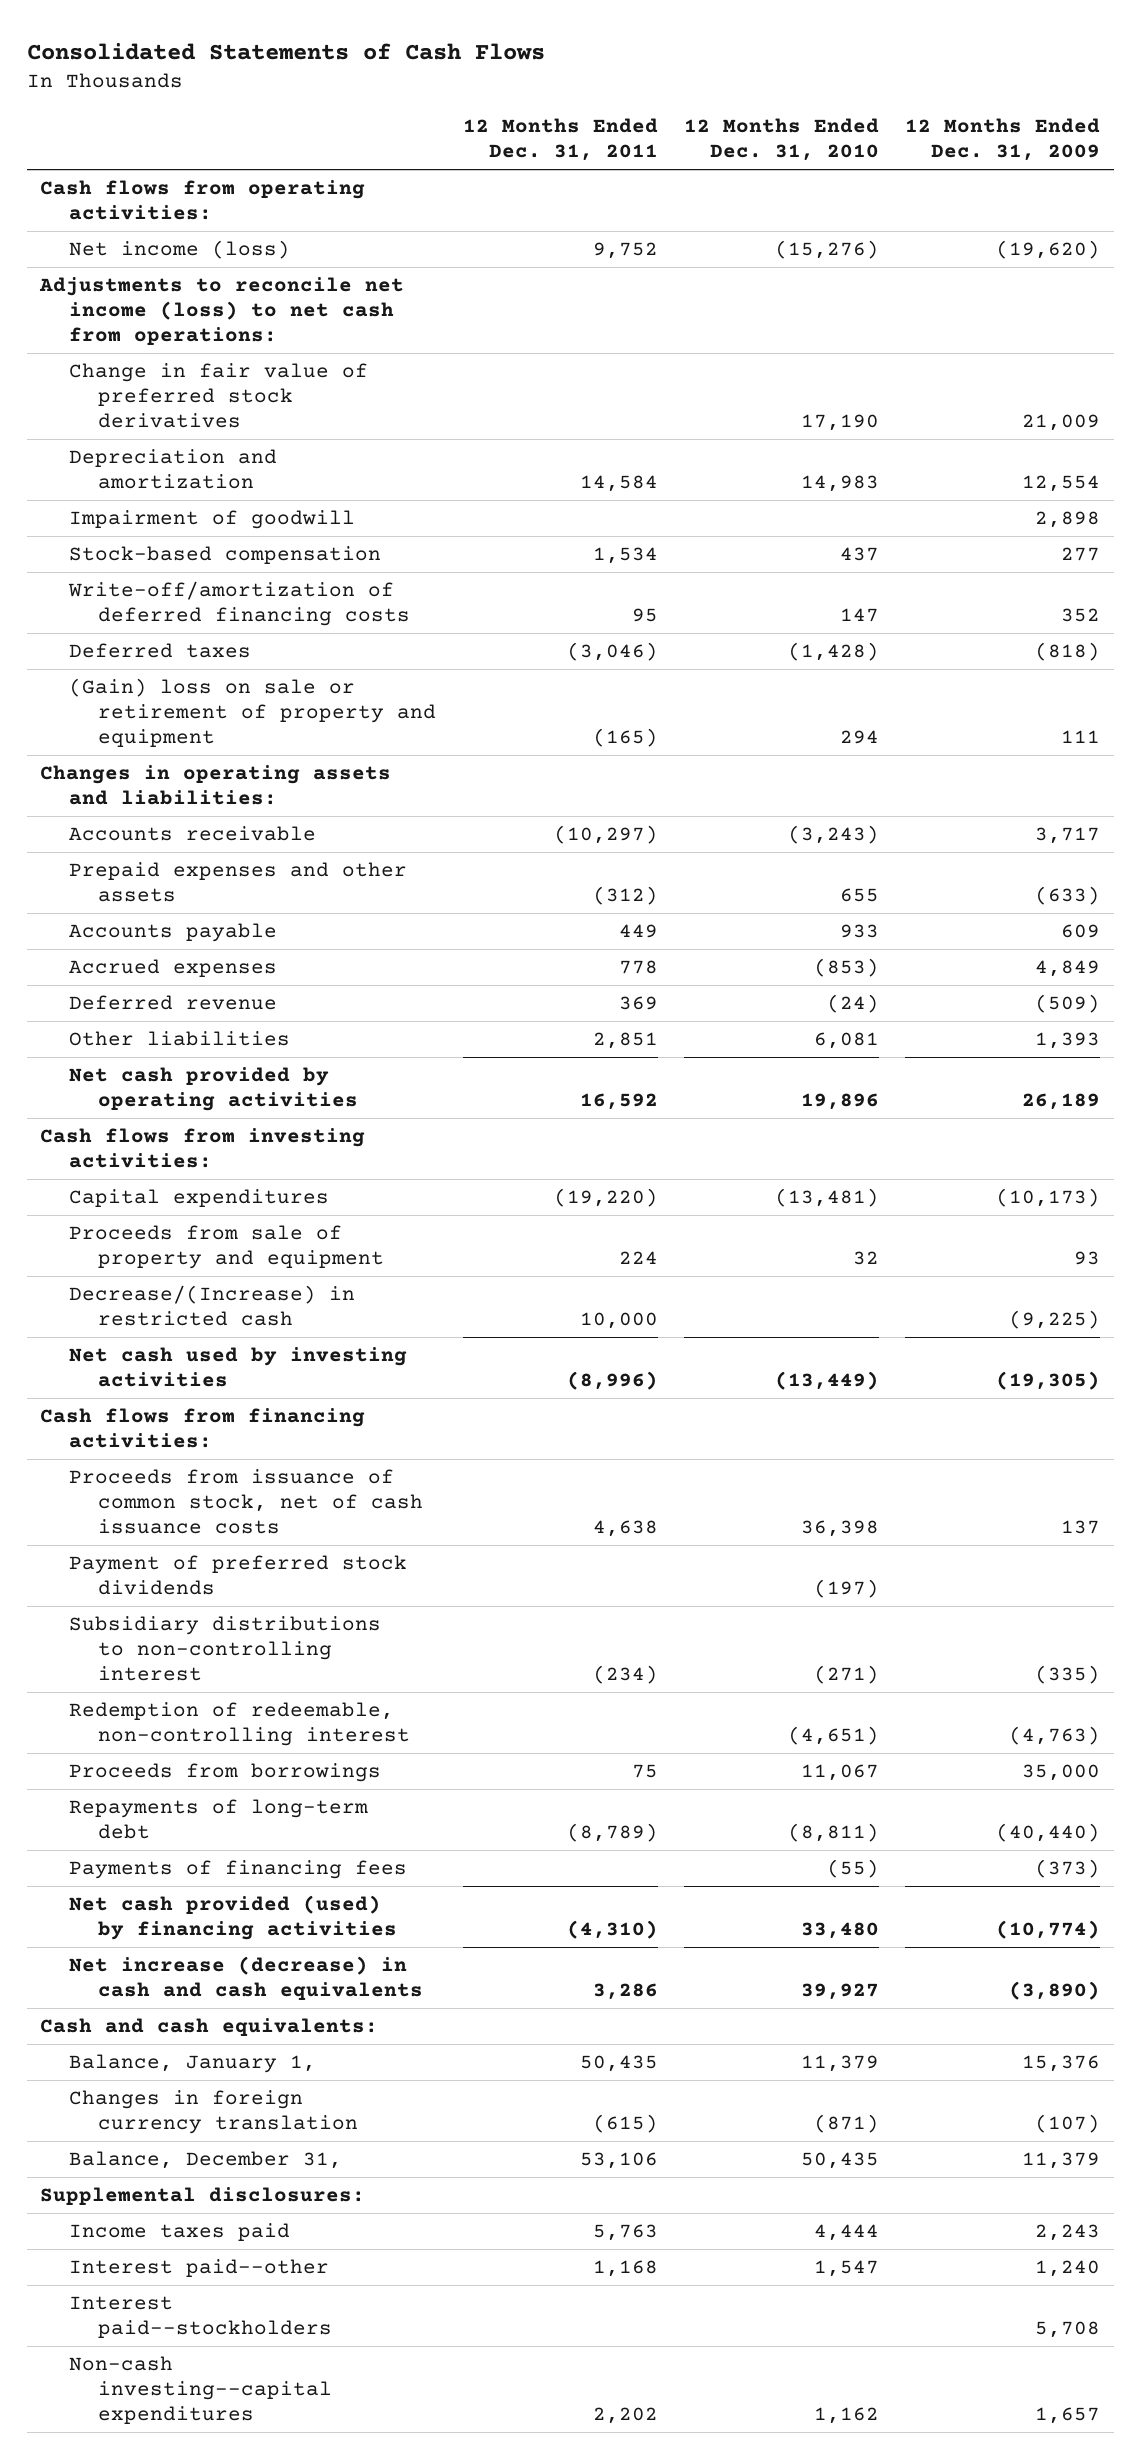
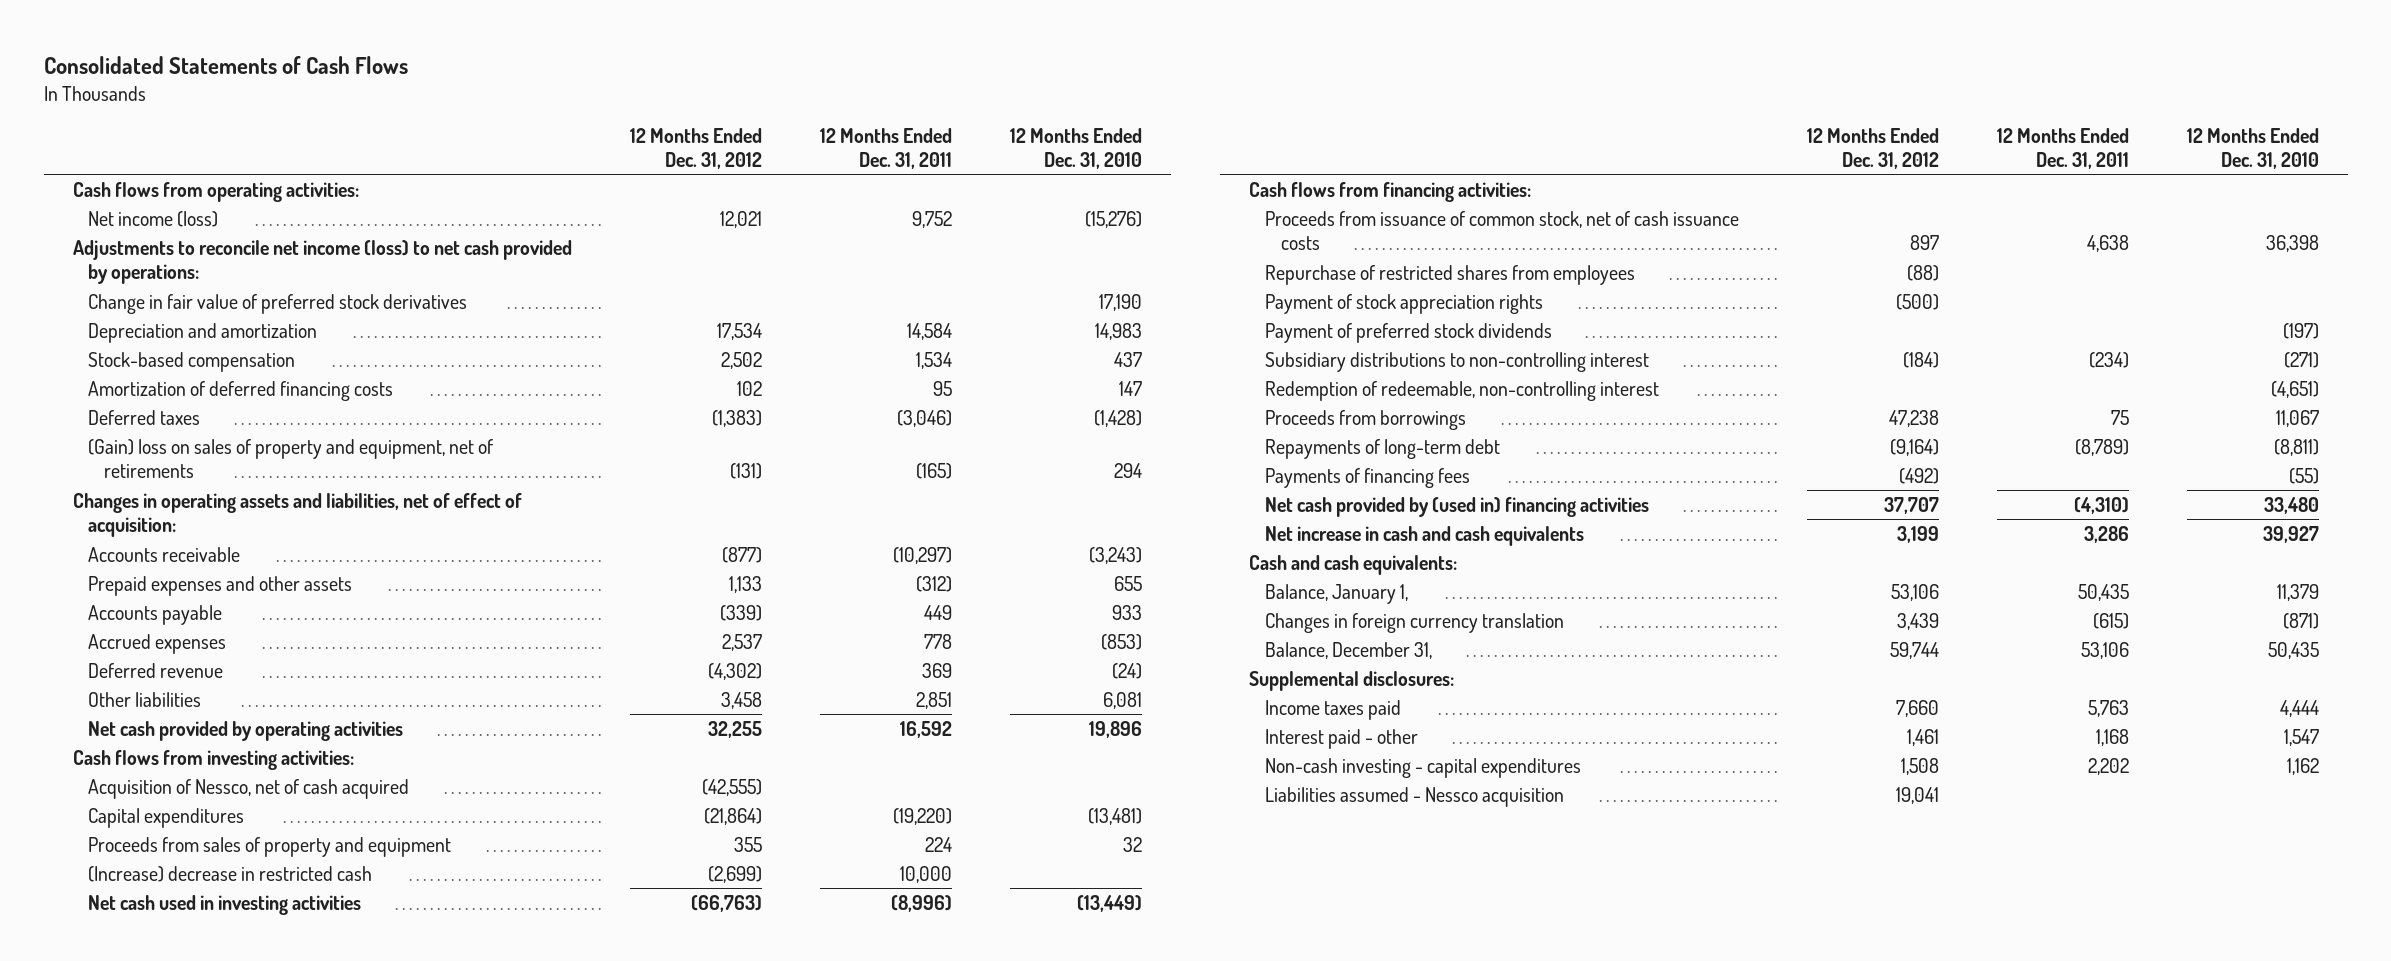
[905,118,1101,162] 12 Months Ended Dec. 31, 2009 -> none
none -> [629,127,762,169] 12 Months Ended Dec. 31, 2012
[38,277,404,345] Adjustments to reconcile net income (loss) to net cash from operations: -> [72,239,572,285] Adjustments to reconcile net income (loss) to net cash provided by operations:
[69,510,356,530] Impairment of goodwill -> none
[68,581,411,627] Write-off/amortization of deferred financing costs -> [88,380,394,401] Amortization of deferred financing costs
[69,678,437,747] (Gain) loss on sale or retirement of property and equipment -> [88,438,494,479] (Gain) loss on sales of property and equipment, net of retirements
[39,765,391,806] Changes in operating assets and liabilities: -> [72,492,522,538] Changes in operating assets and liabilities, net of effect of acquisition:
none -> [88,778,410,799] Acquisition of Nessco, net of cash acquired
[69,1225,385,1270] Proceeds from sale of property and equipment -> [88,836,452,857] Proceeds from sales of property and equipment
[69,1285,356,1327] Decrease/(Increase) in restricted cash -> [88,865,373,882] (Increase) decrease in restricted cash
[69,1347,408,1388] Net cash used by investing activities -> [88,894,362,915] Net cash used in investing activities
none -> [1265,264,1636,285] Repurchase of restricted shares from employees
none -> [1265,293,1544,314] Payment of stock appreciation rights
[69,1895,398,1941] Net cash provided (used) by financing activities -> [1265,496,1650,517] Net cash provided by (used in) financing activities
[69,1956,424,2001] Net increase (decrease) in cash and cash equivalents -> [1265,525,1585,546] Net increase in cash and cash equivalents
[69,2296,333,2339] Interest paid--stockholders -> none
[69,2259,330,2278] Interest paid--other -> [1265,728,1419,749] Interest paid - other
[69,2356,333,2424] Non-cash investing--capital expenditures -> [1265,757,1582,778] Non-cash investing - capital expenditures
none -> [1265,786,1565,807] Liabilities assumed - Nessco acquisition

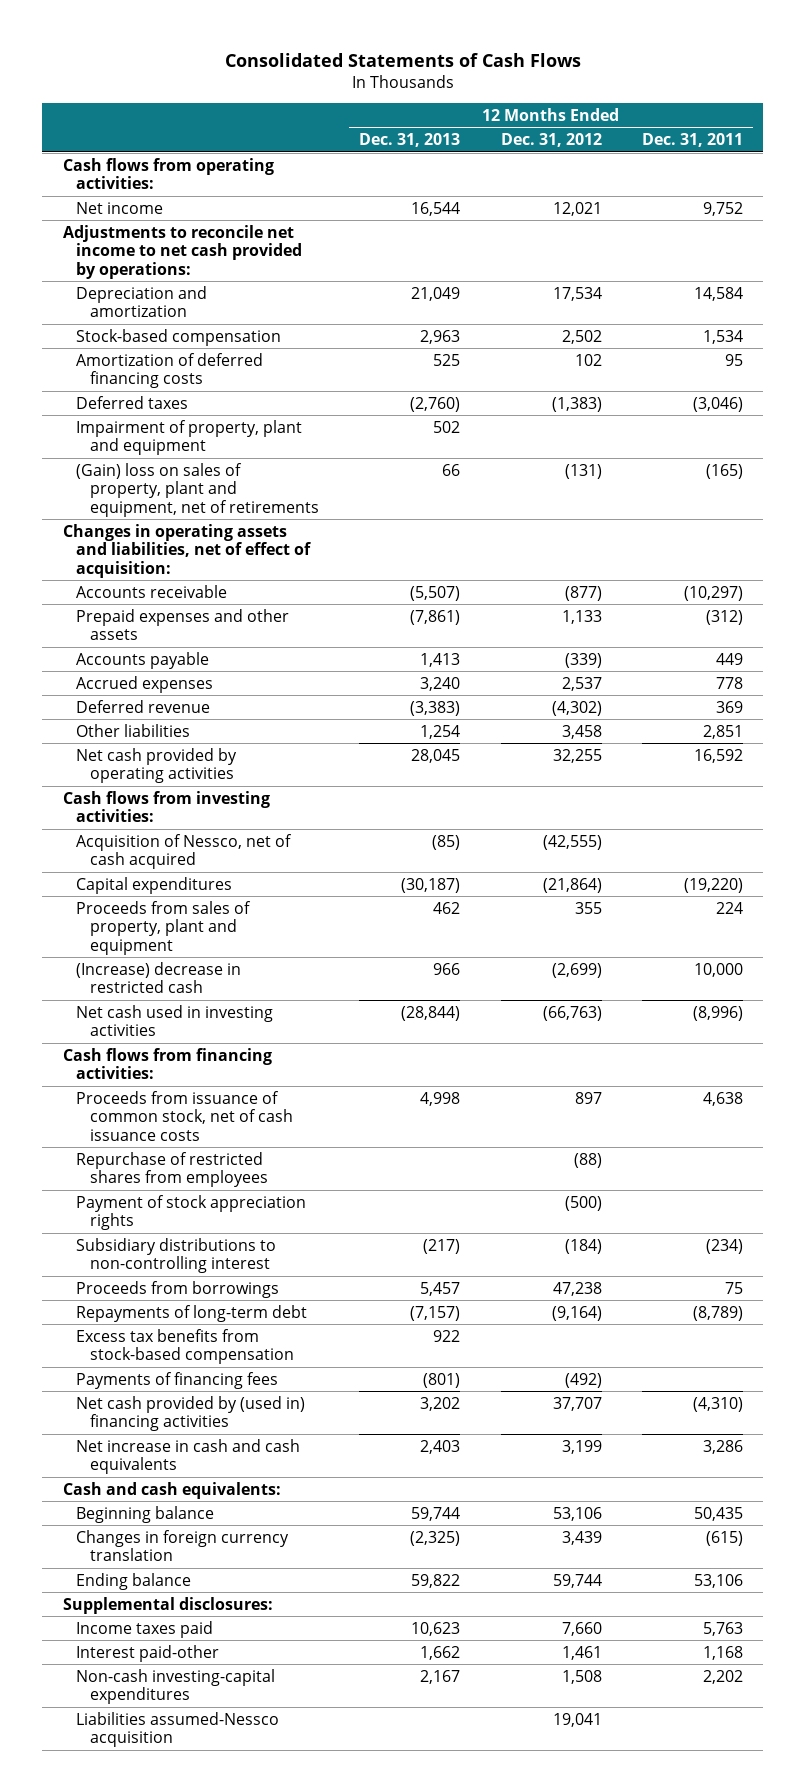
[1009,127,1142,169] 12 Months Ended Dec. 31, 2010 -> none
none -> [359,133,461,148] Dec. 31, 2013
[88,293,468,314] Change in fair value of preferred stock derivatives -> none
[88,210,219,227] Net income (loss) -> [76,201,164,214] Net income
[72,239,572,285] Adjustments to reconcile net income (loss) to net cash provided by operations: -> [62,224,303,279] Adjustments to reconcile net income to net cash provided by operations:
none -> [76,419,303,456] Impairment of property, plant and equipment
[88,438,494,479] (Gain) loss on sales of property and equipment, net of retirements -> [76,462,319,517] (Gain) loss on sales of property, plant and equipment, net of retirements
[88,836,452,857] Proceeds from sales of property and equipment -> [76,900,252,955] Proceeds from sales of property, plant and equipment
[1265,322,1553,343] Payment of preferred stock dividends -> none
[1265,380,1660,401] Redemption of redeemable, non-controlling interest -> none
none -> [76,1328,294,1365] Excess tax benefits from stock-based compensation
[1265,583,1409,604] Balance, January 1, -> [76,1505,215,1523] Beginning balance
[1265,641,1433,659] Balance, December 31, -> [76,1572,192,1590] Ending balance
[1265,728,1419,749] Interest paid - other -> [76,1644,220,1662] Interest paid-other
[1265,757,1582,778] Non-cash investing - capital expenditures -> [76,1668,276,1705] Non-cash investing-capital expenditures
[1265,786,1565,807] Liabilities assumed - Nessco acquisition -> [76,1711,280,1748] Liabilities assumed-Nessco acquisition

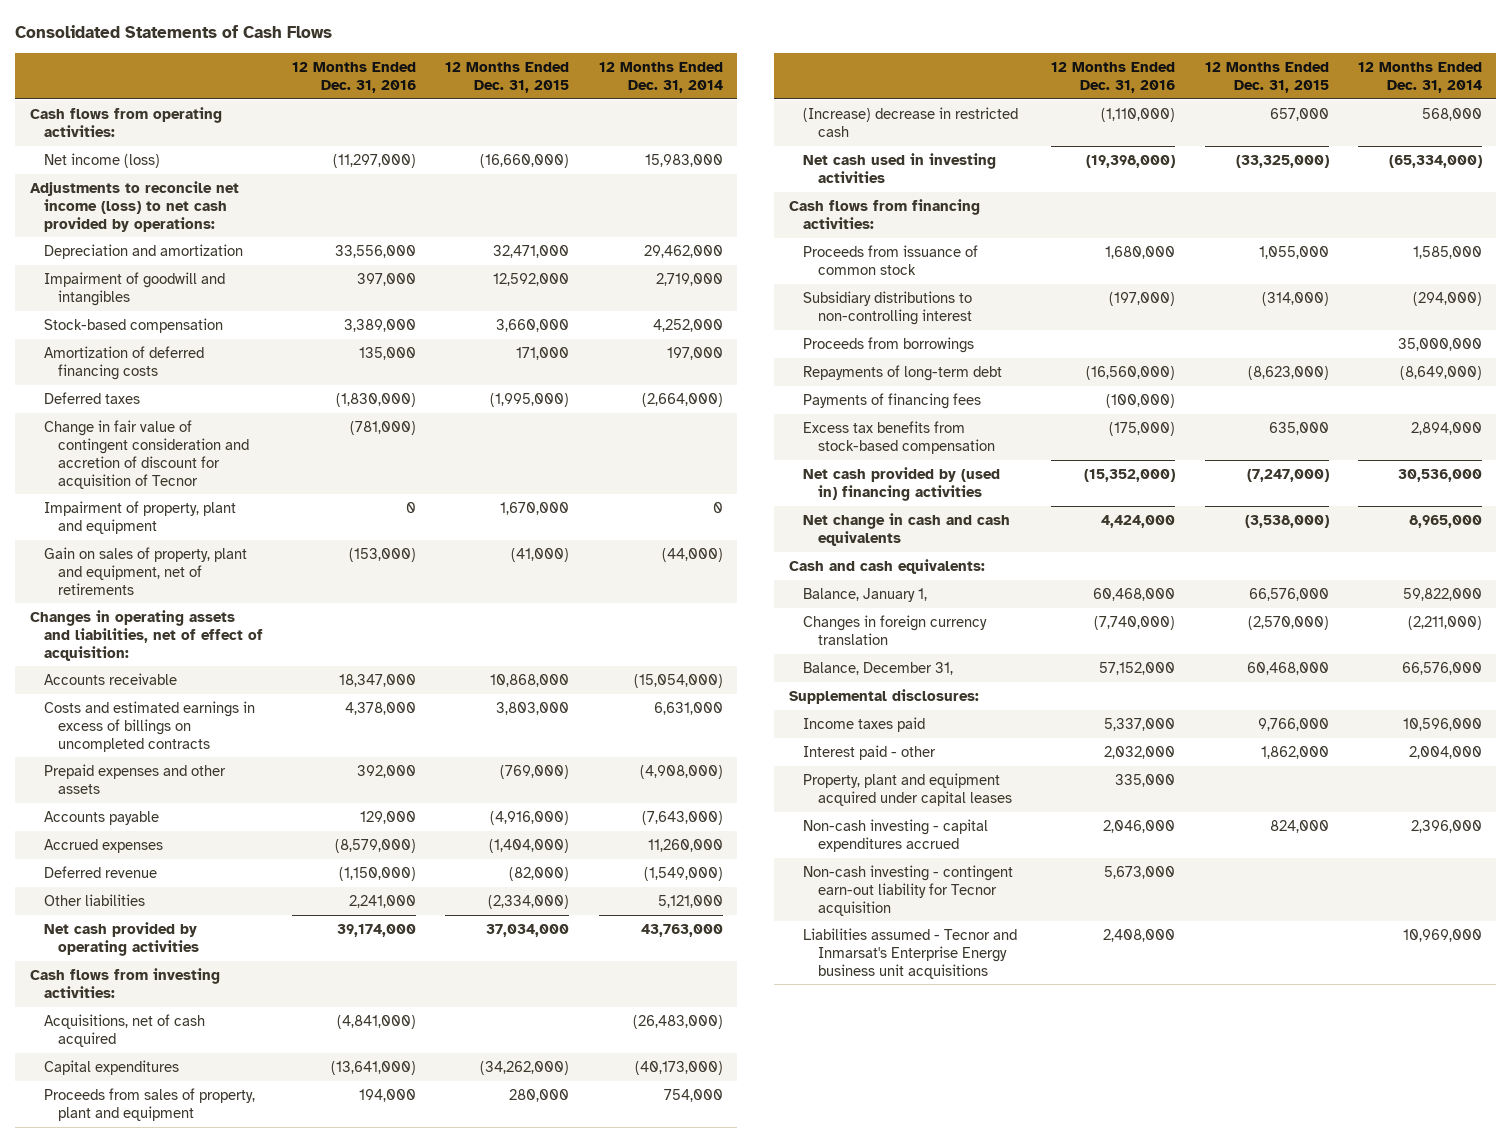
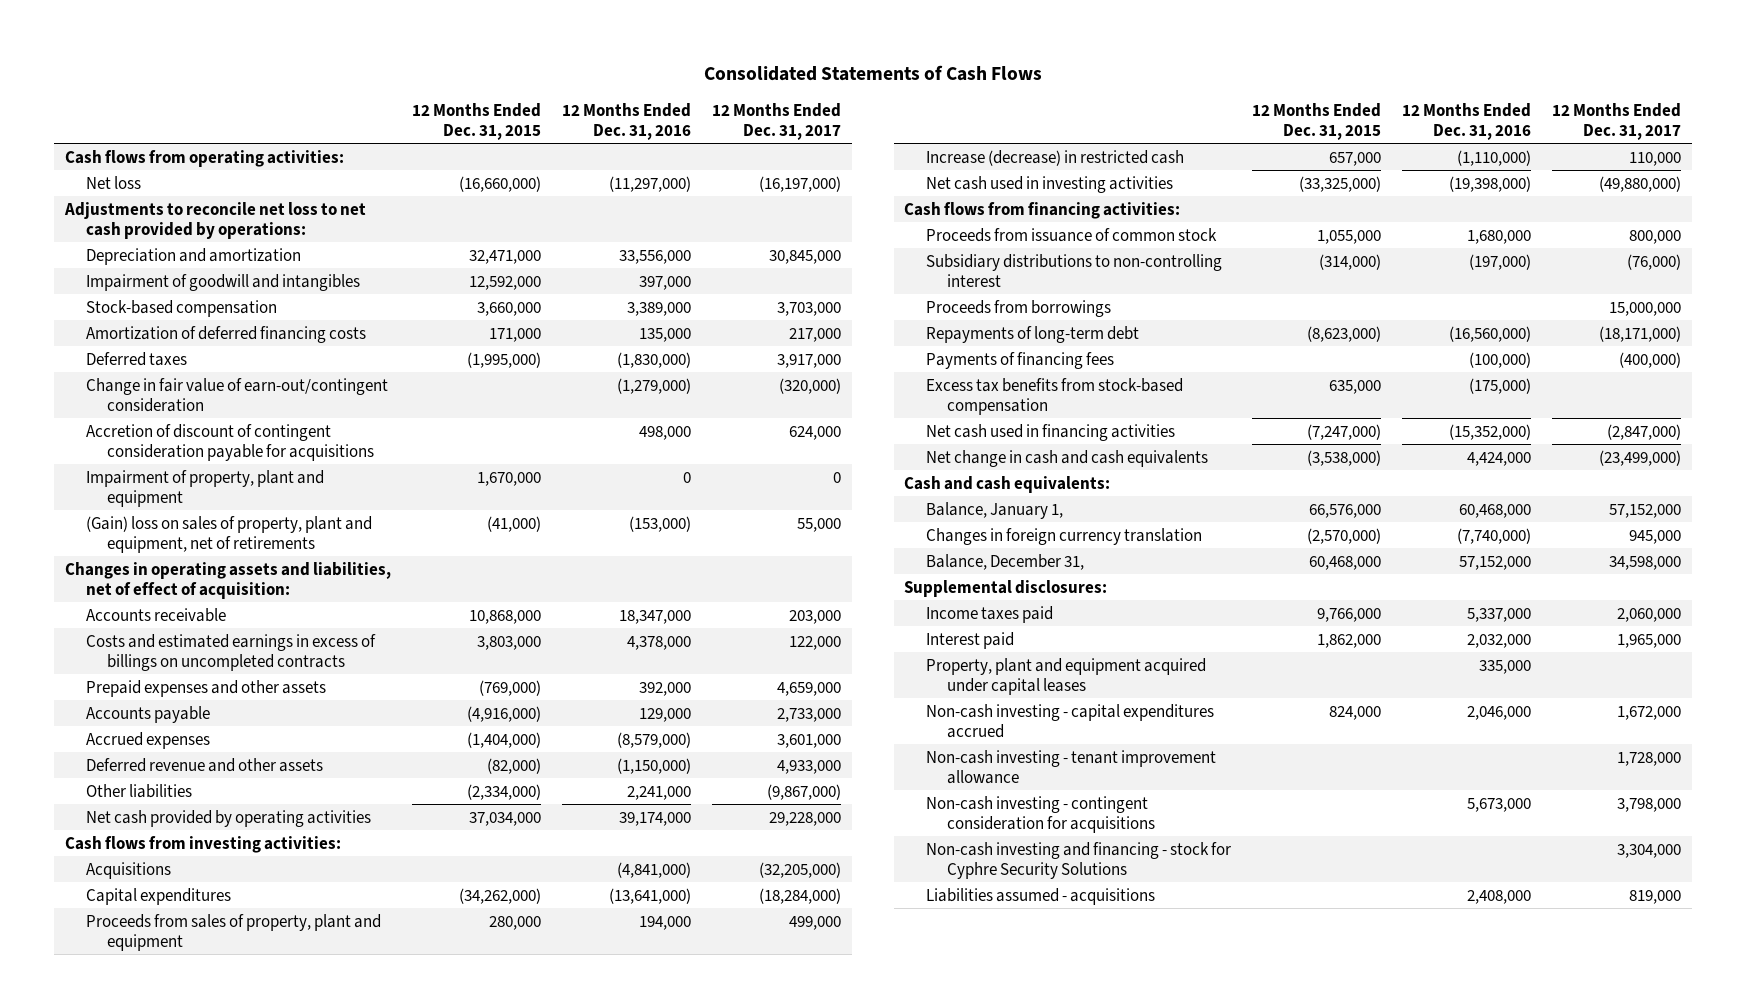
[598,62,723,94] 12 Months Ended Dec. 31, 2014 -> none
none -> [712,103,842,140] 12 Months Ended Dec. 31, 2017
[44,152,161,168] Net income (loss) -> [86,175,142,189] Net loss
[29,180,239,232] Adjustments to reconcile net income (loss) to net cash provided by operations: -> [63,201,366,239] Adjustments to reconcile net loss to net cash provided by operations:
none -> [86,377,389,412] Change in fair value of earn-out/contingent consideration
[44,419,250,489] Change in fair value of contingent consideration and accretion of discount for acquisition of Tecnor -> [86,423,375,461] Accretion of discount of contingent consideration payable for acquisitions
[350,420,417,435] (781,000) -> [639,425,692,440] 498,000
[44,546,248,595] Gain on sales of property, plant and equipment, net of retirements -> [86,515,373,553] (Gain) loss on sales of property, plant and equipment, net of retirements
[44,865,158,878] Deferred revenue -> [86,757,324,772] Deferred revenue and other assets
[44,1013,206,1047] Acquisitions, net of cash acquired -> [86,861,172,879] Acquisitions
[803,106,1019,137] (Increase) decrease in restricted cash -> [925,149,1184,166] Increase (decrease) in restricted cash
[803,466,1001,501] Net cash provided by (used in) financing activities -> [925,423,1175,441] Net cash used in financing activities
[803,744,937,760] Interest paid - other -> [925,631,1014,649] Interest paid
none -> [925,749,1216,784] Non-cash investing - tenant improvement allowance
[803,864,1014,916] Non-cash investing - contingent earn-out liability for Tecnor acquisition -> [925,795,1156,833] Non-cash investing - contingent consideration for acquisitions
none -> [925,841,1231,879] Non-cash investing and financing - stock for Cyphre Security Solutions
[803,927,1018,979] Liabilities assumed - Tecnor and Inmarsat's Enterprise Energy business unit acquisitions -> [925,887,1155,905] Liabilities assumed - acquisitions

